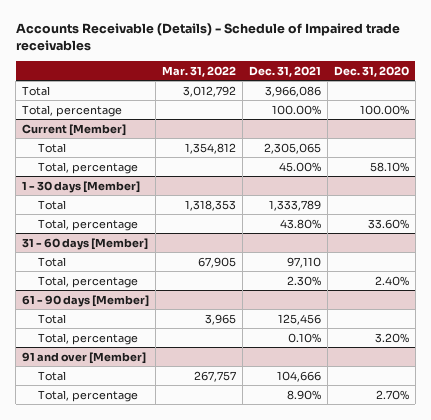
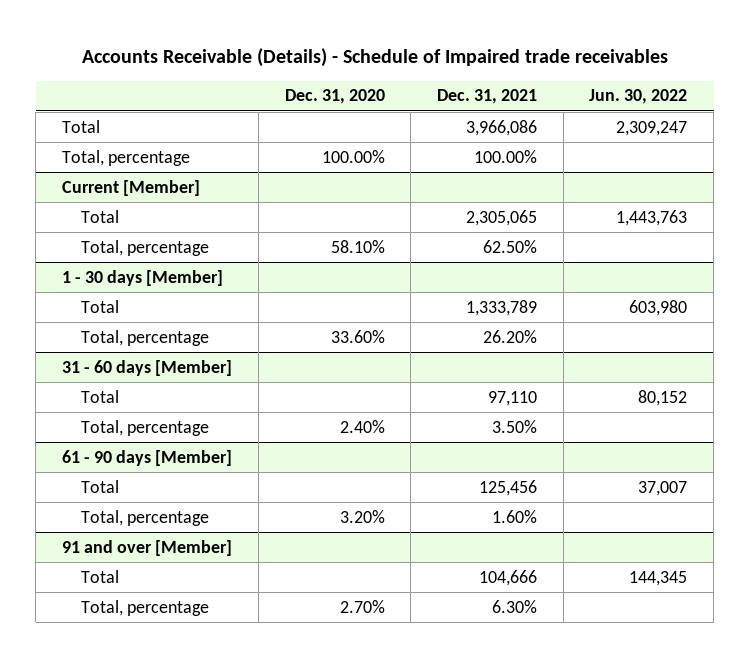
[162,65,237,77] Mar. 31, 2022 -> none
none -> [589,89,688,105] Jun. 30, 2022
[279,161,322,172] 45.00% -> [482,239,537,253] 62.50%
[280,218,322,229] 43.80% -> [482,329,537,343] 26.20%
[287,275,322,286] 2.30% -> [491,419,537,433] 3.50%
[288,332,322,343] 0.10% -> [491,509,537,523] 1.60%
[287,389,322,400] 8.90% -> [491,599,537,613] 6.30%

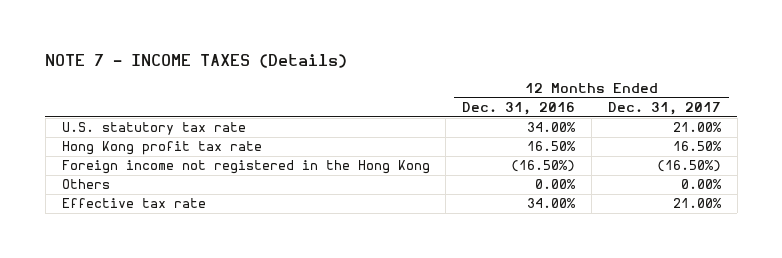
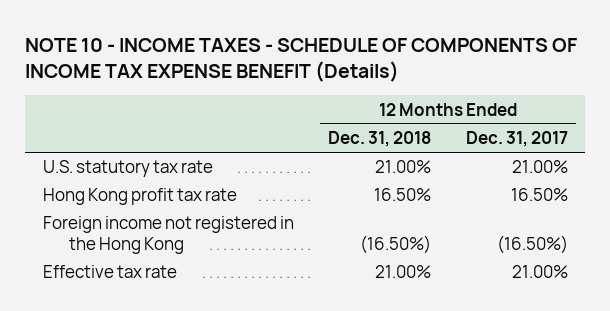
[45,53,348,68] NOTE 7 - INCOME TAXES (Details) -> [25,37,578,83] NOTE 10 - INCOME TAXES - SCHEDULE OF COMPONENTS OF INCOME TAX EXPENSE BENEFIT (Details)
[462,102,576,116] Dec. 31, 2016 -> none
none -> [328,131,432,148] Dec. 31, 2018
[61,179,110,190] Others -> none

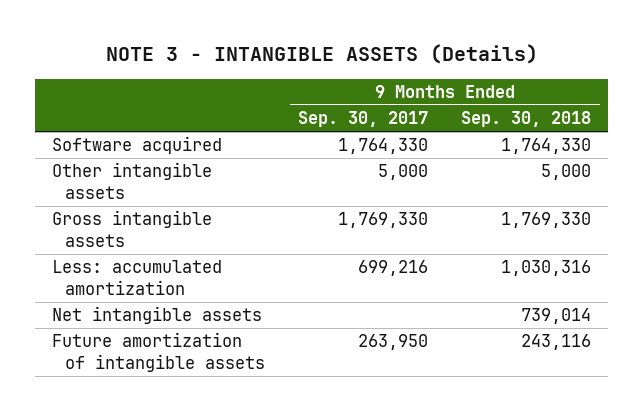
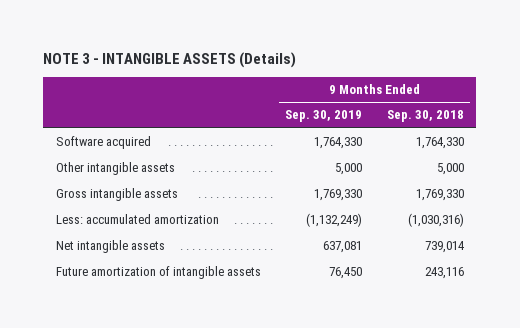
[298,111,429,128] Sep. 30, 2017 -> none
none -> [285,110,363,123] Sep. 30, 2019
[501,260,592,277] 1,030,316 -> [407,213,464,228] (1,030,316)

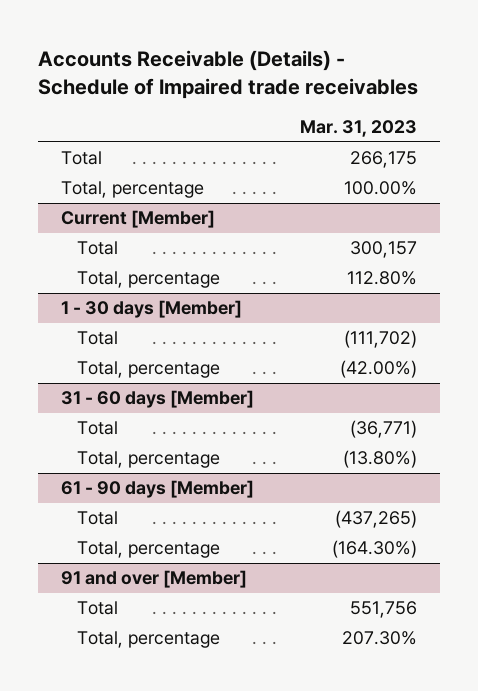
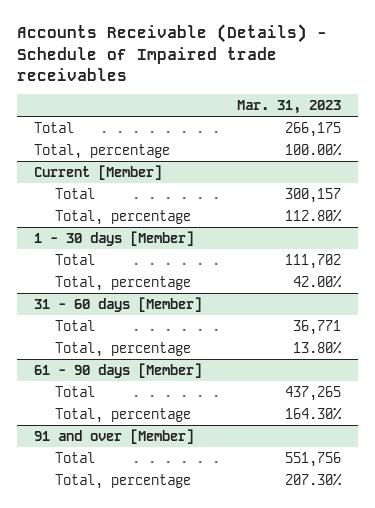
[344,330,418,349] (111,702) -> [284,253,341,269] 111,702
[340,360,418,379] (42.00%) -> [292,274,342,288] 42.00%
[350,420,418,439] (36,771) -> [292,319,341,335] 36,771
[343,450,418,469] (13.80%) -> [292,340,342,354] 13.80%
[335,510,418,529] (437,265) -> [284,385,341,401] 437,265
[332,540,418,559] (164.30%) -> [284,406,342,420] 164.30%

